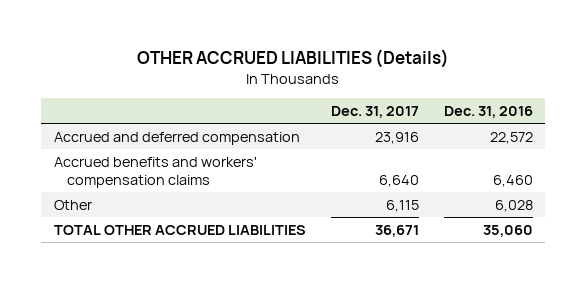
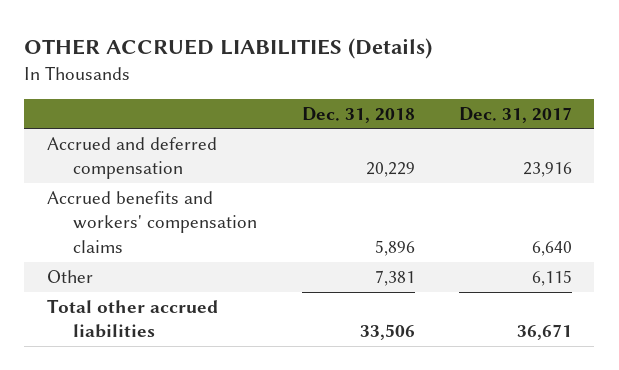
[443,105,533,118] Dec. 31, 2016 -> none
none -> [301,106,415,123] Dec. 31, 2018
[53,224,306,235] TOTAL OTHER ACCRUED LIABILITIES -> [46,299,218,339] Total other accrued liabilities

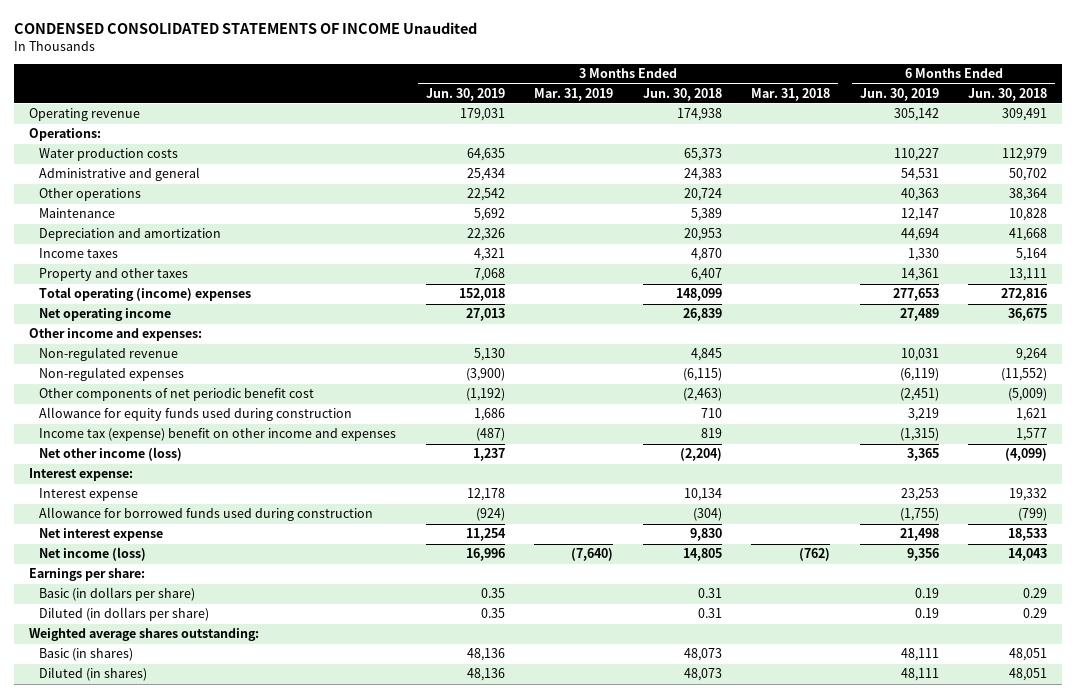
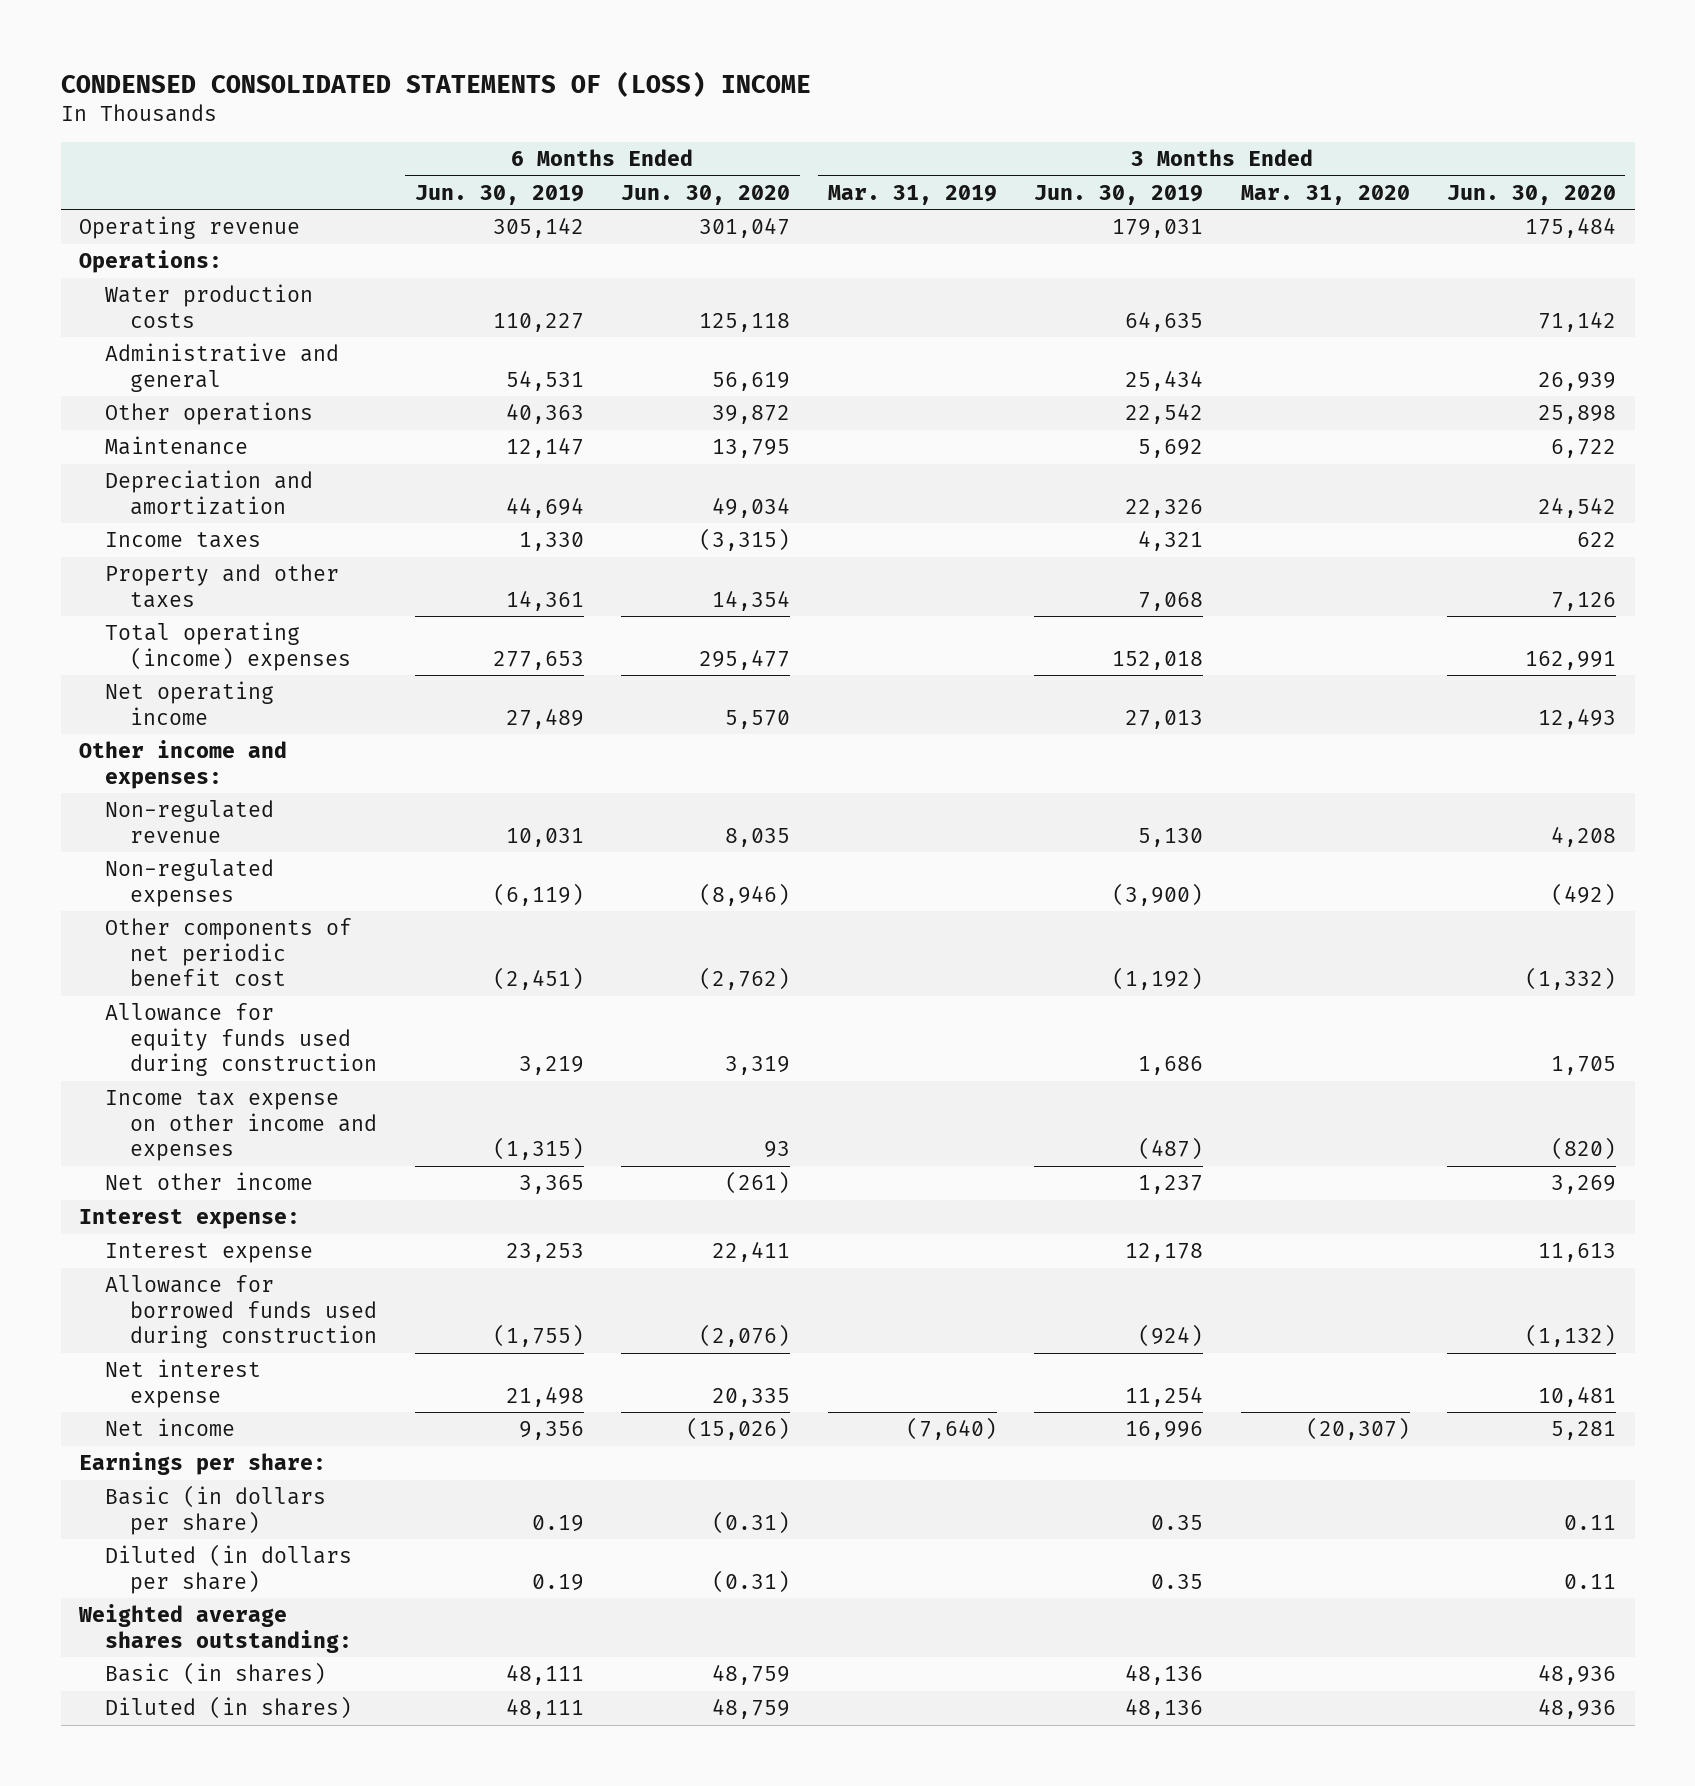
[14,21,478,34] CONDENSED CONSOLIDATED STATEMENTS OF INCOME Unaudited -> [60,70,811,97] CONDENSED CONSOLIDATED STATEMENTS OF (LOSS) INCOME
[642,87,722,101] Jun. 30, 2018 -> none
[751,87,831,101] Mar. 31, 2018 -> none
[968,87,1048,101] Jun. 30, 2018 -> none
none -> [621,184,791,205] Jun. 30, 2020
none -> [1240,184,1410,205] Mar. 31, 2020
none -> [1447,184,1617,205] Jun. 30, 2020
[39,428,397,442] Income tax (expense) benefit on other income and expenses -> [104,1090,378,1161] Income tax expense on other income and expenses
[39,447,183,462] Net other income (loss) -> [104,1172,313,1191] Net other income
[39,547,147,562] Net income (loss) -> [104,1418,235,1437] Net income

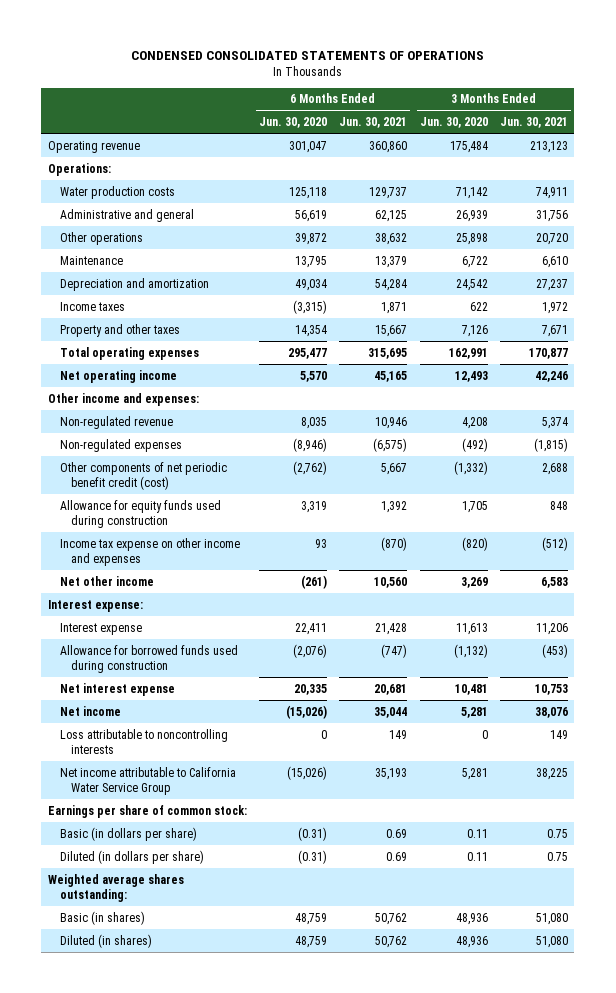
[60,70,811,97] CONDENSED CONSOLIDATED STATEMENTS OF (LOSS) INCOME -> [130,50,484,60] CONDENSED CONSOLIDATED STATEMENTS OF OPERATIONS
[414,184,584,205] Jun. 30, 2019 -> none
[827,184,997,205] Mar. 31, 2019 -> none
[1034,184,1204,205] Jun. 30, 2019 -> none
[1240,184,1410,205] Mar. 31, 2020 -> none
none -> [339,117,408,129] Jun. 30, 2021
none -> [500,117,569,129] Jun. 30, 2021
[104,622,352,671] Total operating (income) expenses -> [59,346,199,360] Total operating expenses
[104,918,352,986] Other components of net periodic benefit cost -> [59,461,227,490] Other components of net periodic benefit credit (cost)
none -> [59,728,228,754] Loss attributable to noncontrolling interests
none -> [59,766,236,795] Net income attributable to California Water Service Group
[79,1452,327,1476] Earnings per share: -> [47,804,247,818] Earnings per share of common stock:

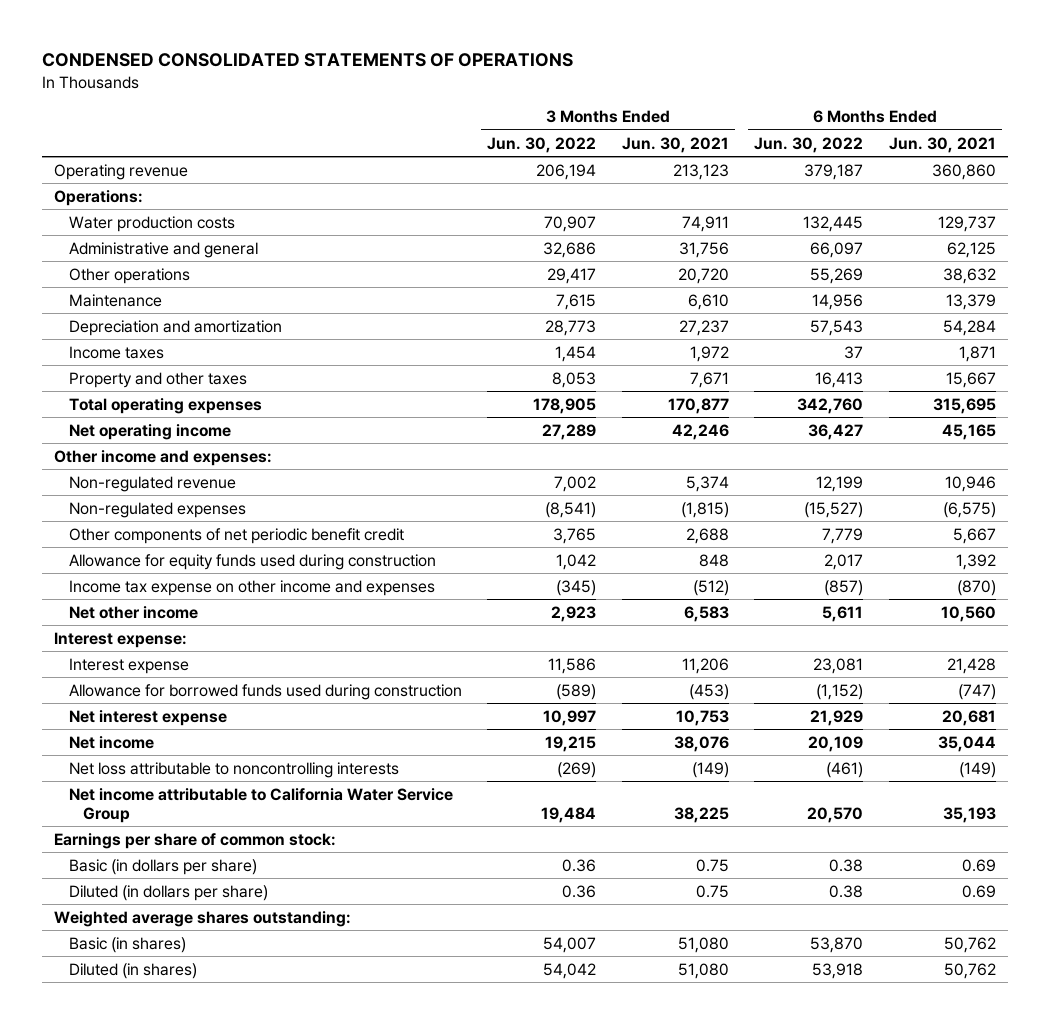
[258,117,327,129] Jun. 30, 2020 -> none
[419,117,488,129] Jun. 30, 2020 -> none
none -> [487,136,597,153] Jun. 30, 2022
none -> [754,136,864,153] Jun. 30, 2022
[59,461,227,490] Other components of net periodic benefit credit (cost) -> [68,527,404,544] Other components of net periodic benefit credit
[59,728,228,754] Loss attributable to noncontrolling interests -> [68,761,399,778] Net loss attributable to noncontrolling interests
[389,729,408,739] 149 -> [958,761,996,778] (149)
[550,729,569,739] 149 -> [691,761,729,778] (149)

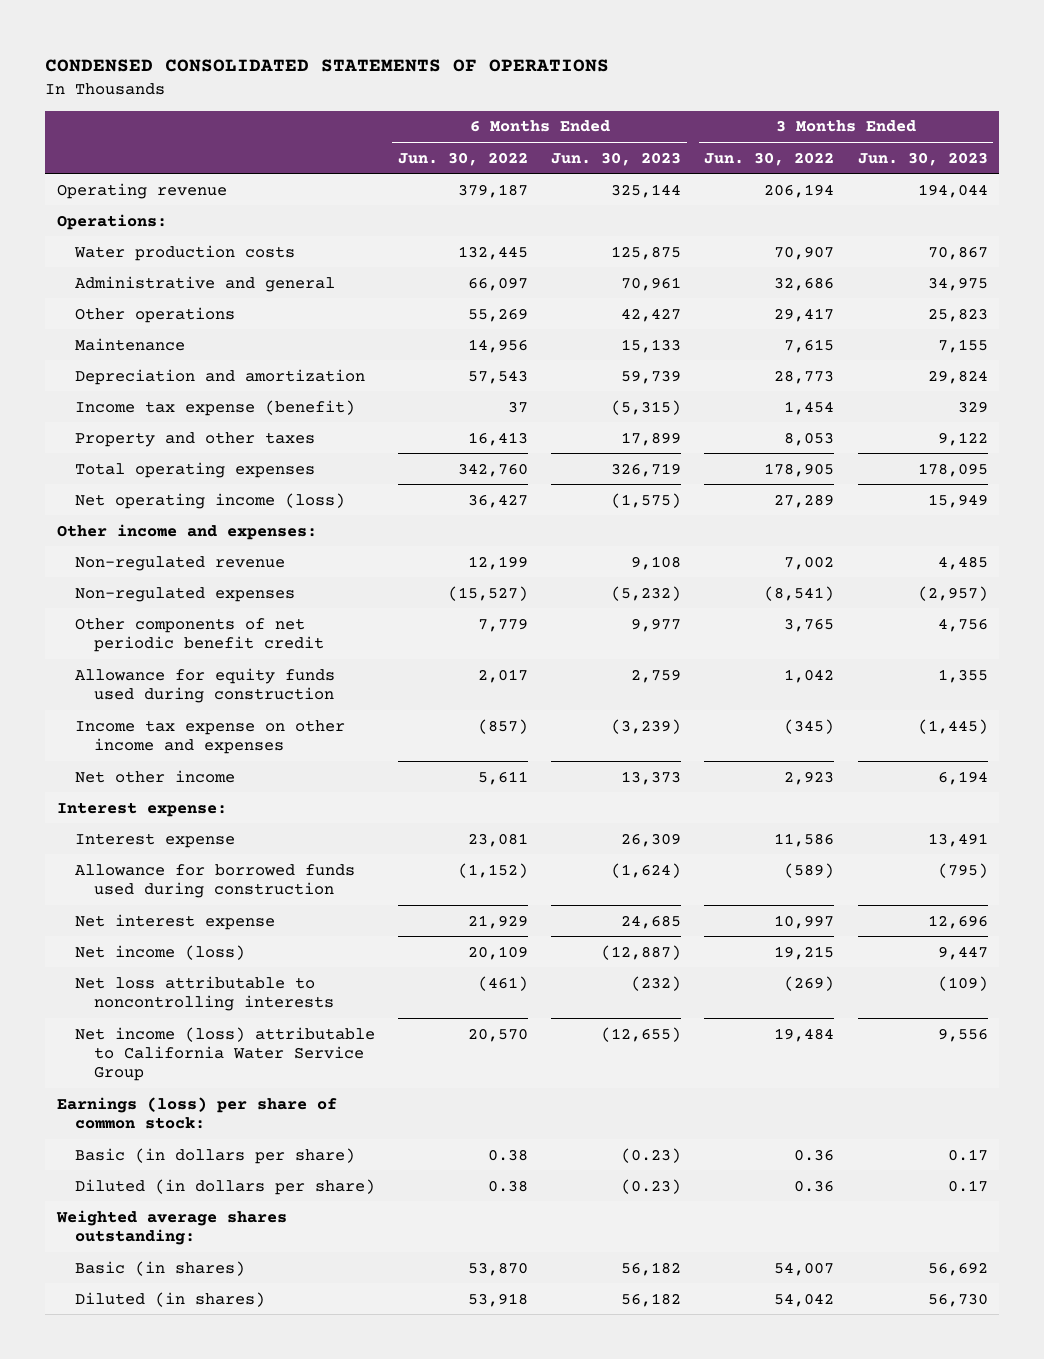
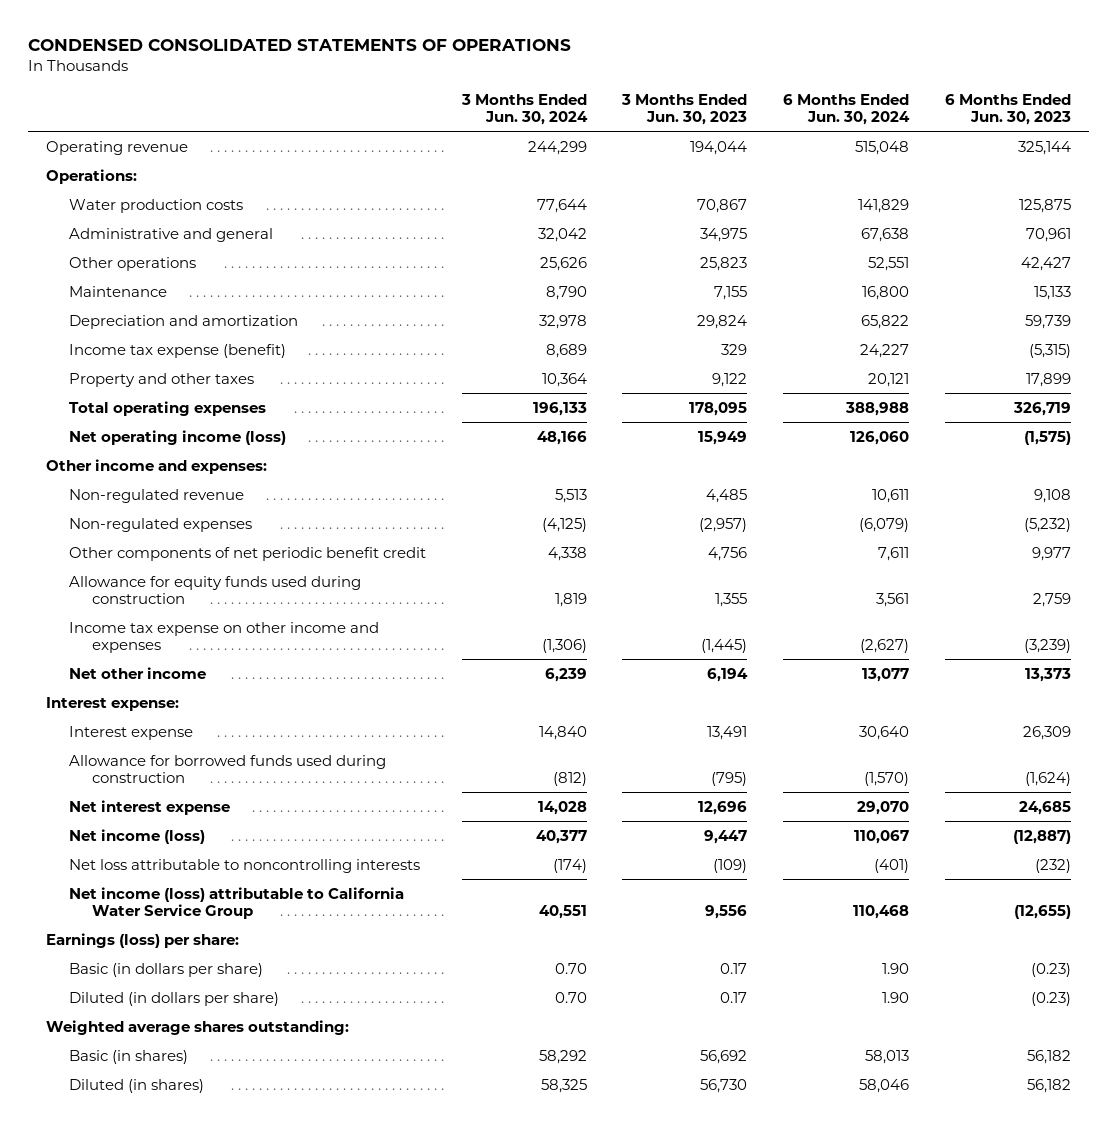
[398,151,529,166] Jun. 30, 2022 -> none
[704,151,835,166] Jun. 30, 2022 -> none
none -> [460,93,588,126] 3 Months Ended Jun. 30, 2024
none -> [783,93,911,126] 6 Months Ended Jun. 30, 2024
[56,1096,337,1129] Earnings (loss) per share of common stock: -> [45,932,239,948] Earnings (loss) per share:

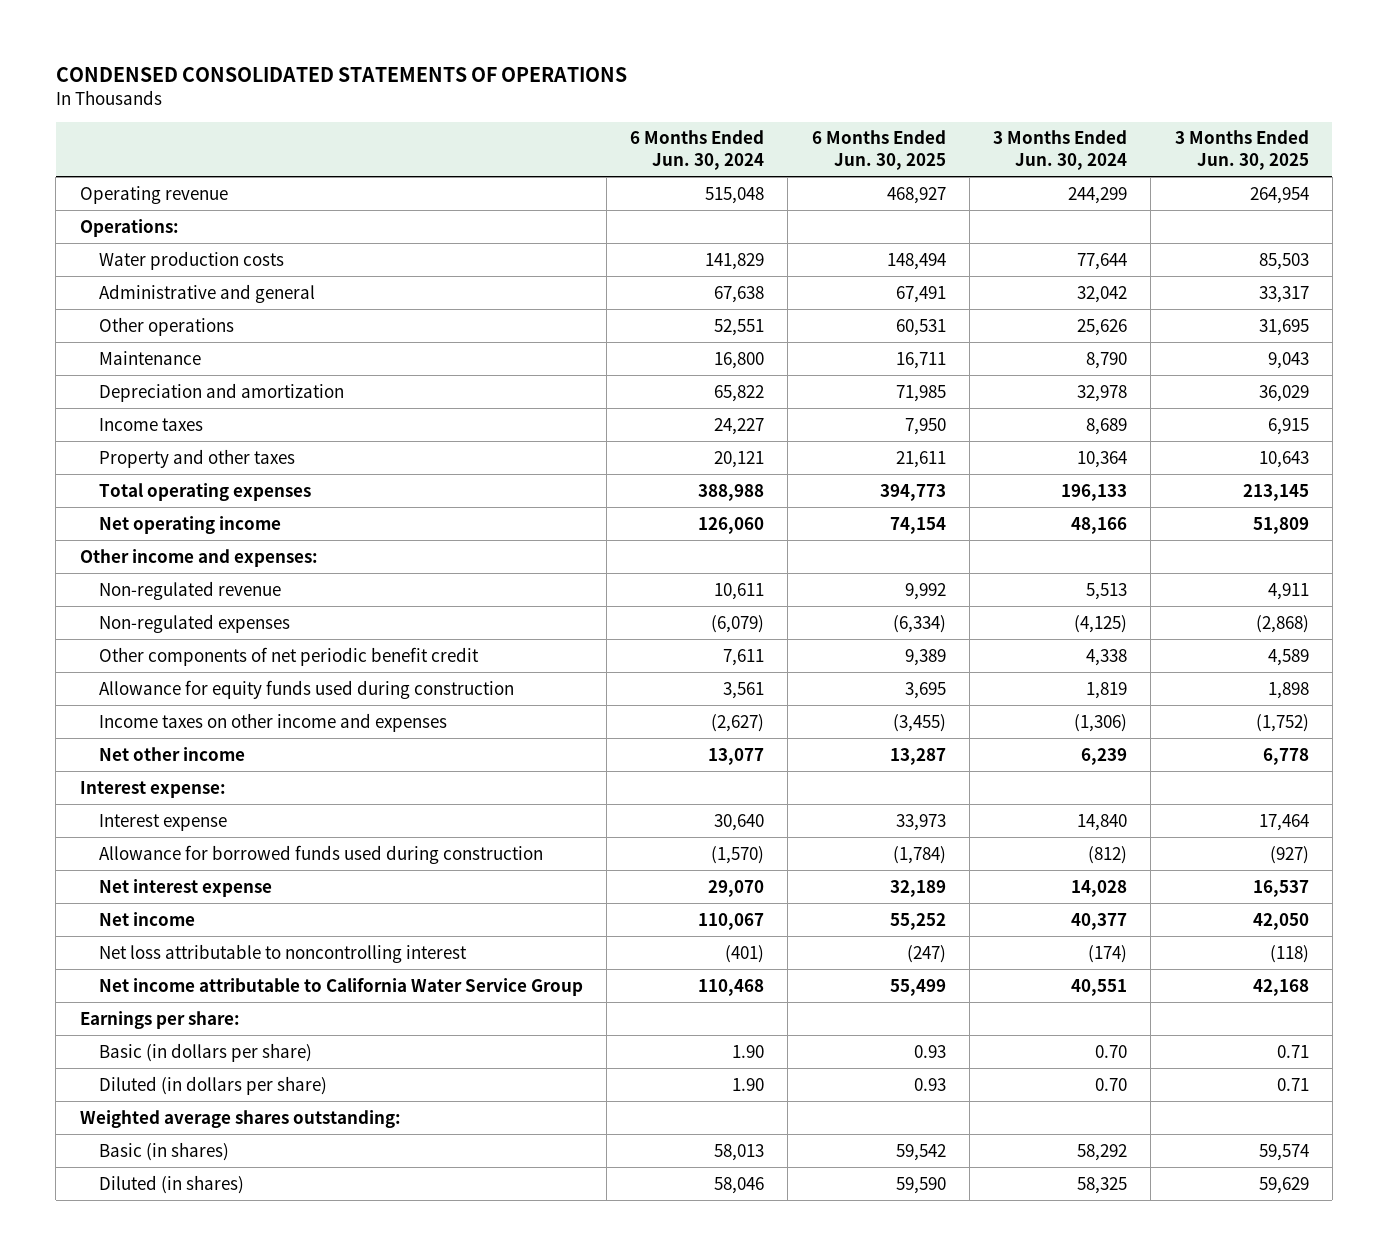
[621,93,748,126] 3 Months Ended Jun. 30, 2023 -> none
[944,93,1071,126] 6 Months Ended Jun. 30, 2023 -> none
none -> [811,130,946,170] 6 Months Ended Jun. 30, 2025
none -> [1174,130,1309,170] 3 Months Ended Jun. 30, 2025
[68,343,286,358] Income tax expense (benefit) -> [98,417,203,431] Income taxes
[68,429,286,445] Net operating income (loss) -> [98,515,281,534] Net operating income
[68,621,379,653] Income tax expense on other income and expenses -> [98,712,447,732] Income taxes on other income and expenses
[68,828,205,844] Net income (loss) -> [98,911,195,926] Net income
[68,858,420,873] Net loss attributable to noncontrolling interests -> [98,943,467,963] Net loss attributable to noncontrolling interest
[68,886,404,919] Net income (loss) attributable to California Water Service Group -> [98,977,583,996] Net income attributable to California Water Service Group
[45,932,239,948] Earnings (loss) per share: -> [79,1010,240,1029] Earnings per share:

